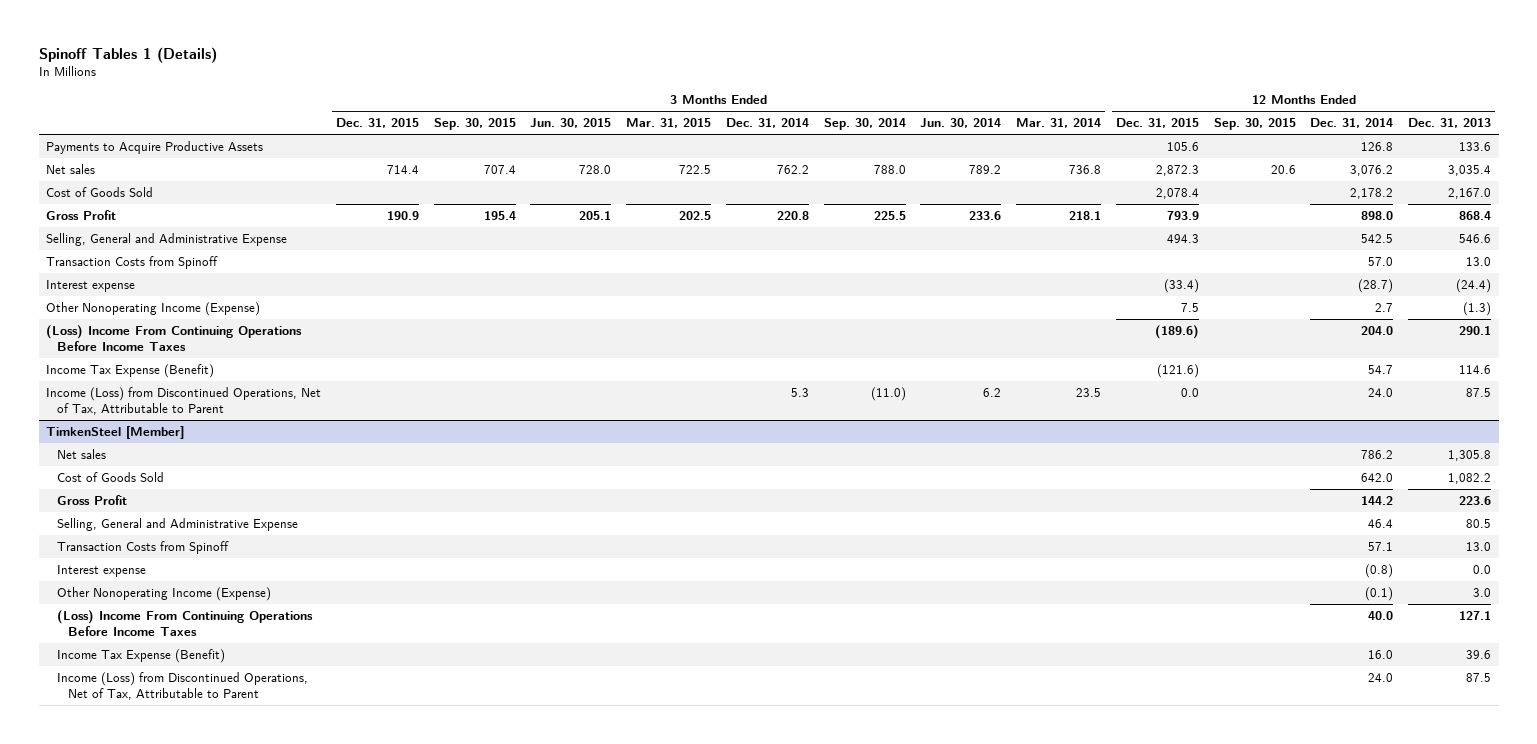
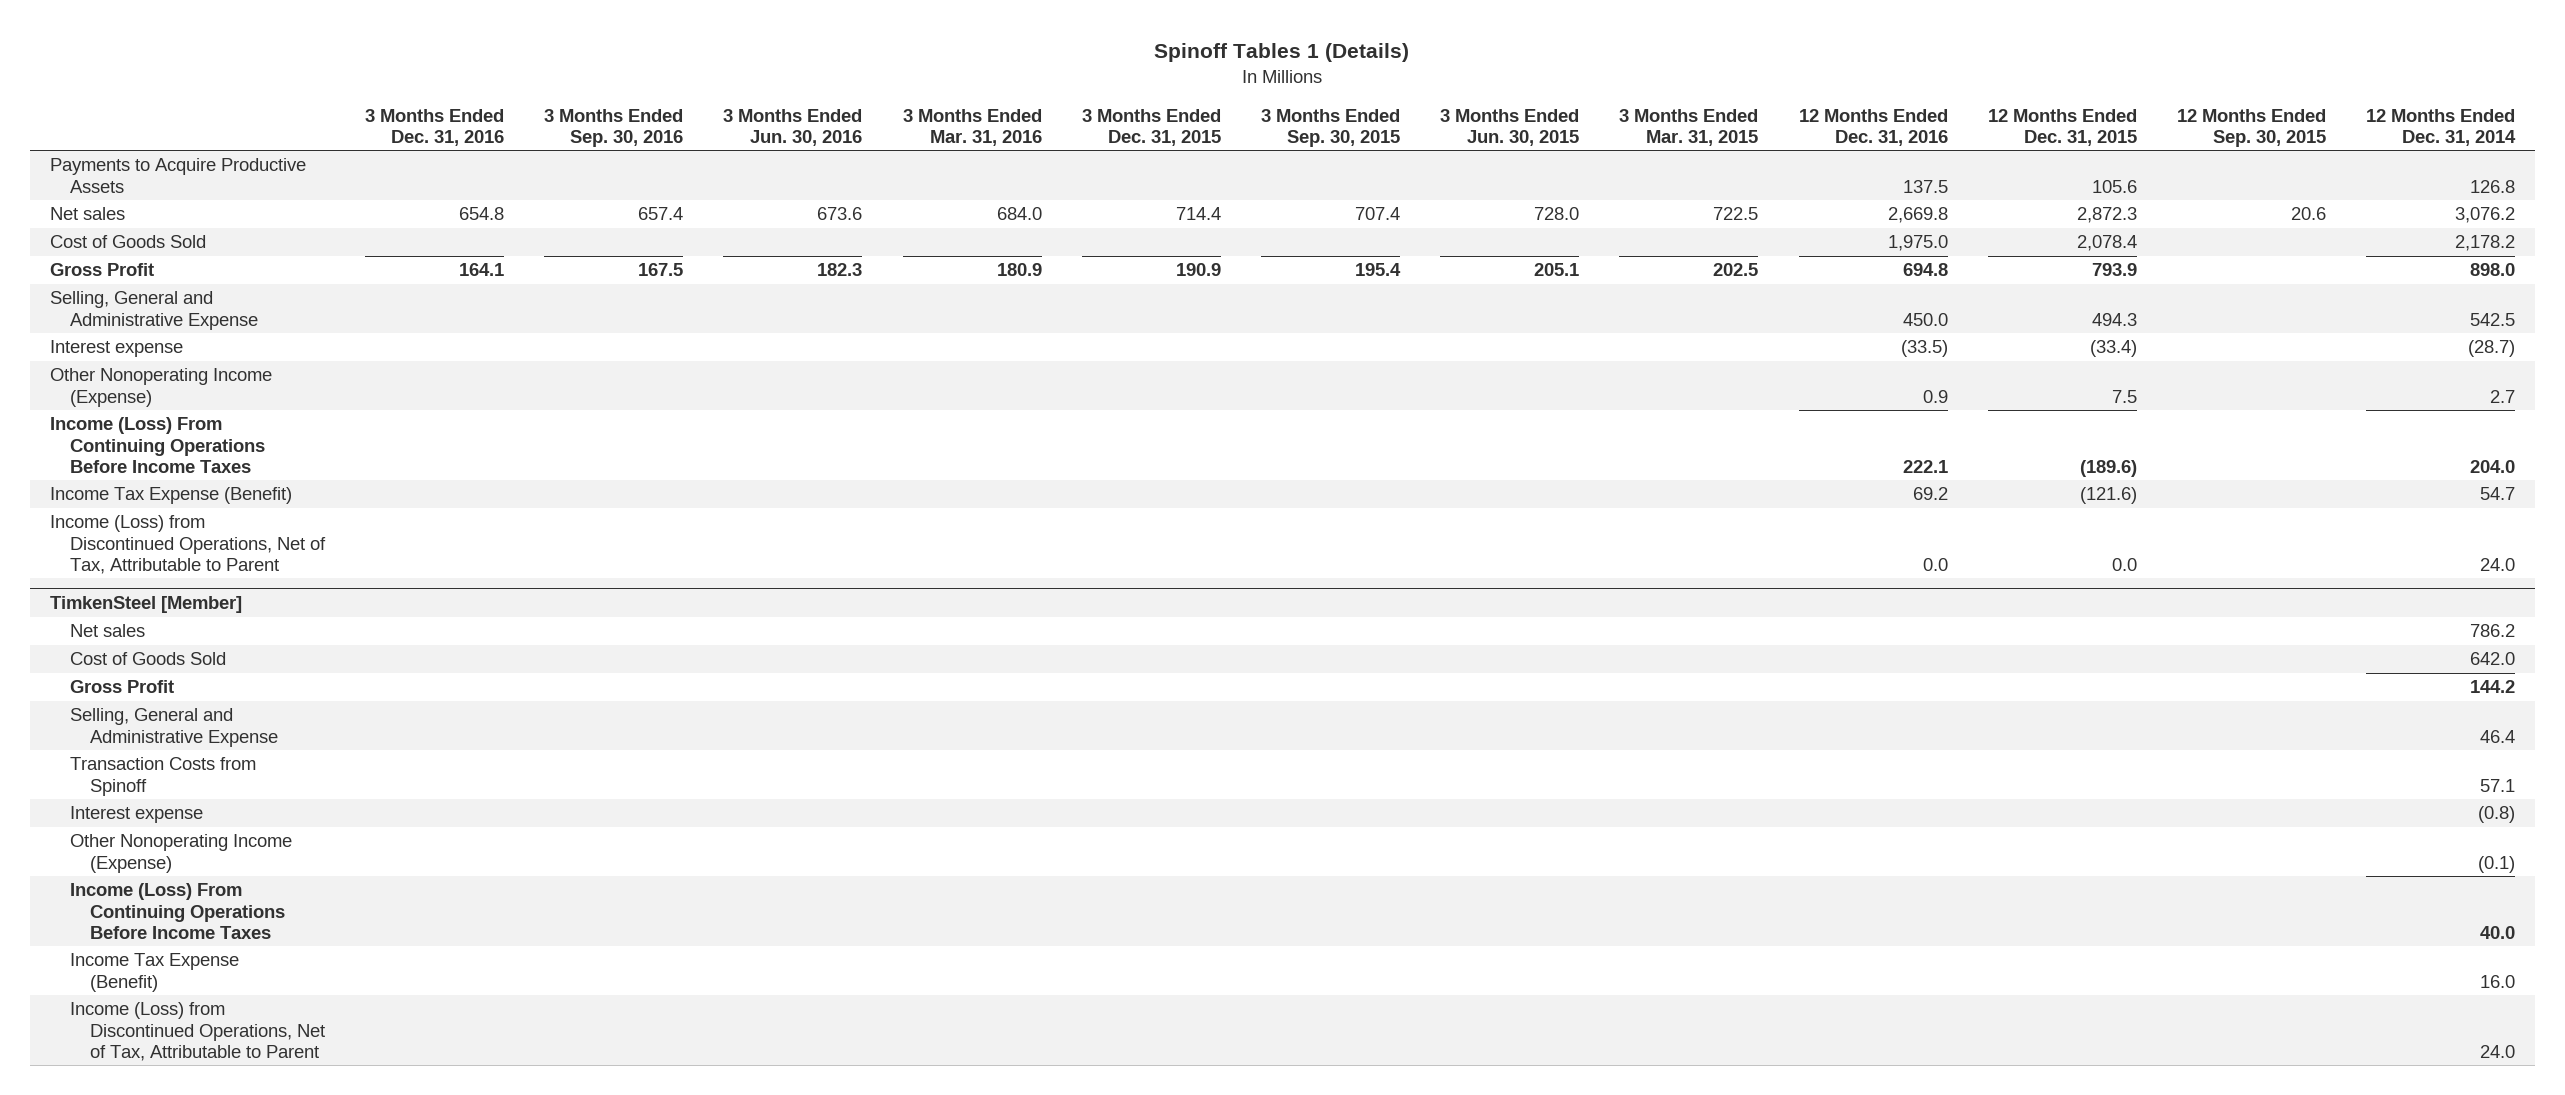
[725,118,809,129] Dec. 31, 2014 -> none
[823,118,906,131] Sep. 30, 2014 -> none
[920,118,1002,129] Jun. 30, 2014 -> none
[1016,118,1102,129] Mar. 31, 2014 -> none
[1408,118,1492,129] Dec. 31, 2013 -> none
none -> [364,108,504,146] 3 Months Ended Dec. 31, 2016
none -> [544,108,684,147] 3 Months Ended Sep. 30, 2016
none -> [723,108,863,146] 3 Months Ended Jun. 30, 2016
none -> [902,108,1042,146] 3 Months Ended Mar. 31, 2016
none -> [1798,108,1948,146] 12 Months Ended Dec. 31, 2016
[46,255,219,269] Transaction Costs from Spinoff -> none
[46,324,303,351] (Loss) Income From Continuing Operations Before Income Taxes -> [49,417,265,473] Income (Loss) From Continuing Operations Before Income Taxes
[56,609,313,636] (Loss) Income From Continuing Operations Before Income Taxes -> [69,883,285,939] Income (Loss) From Continuing Operations Before Income Taxes

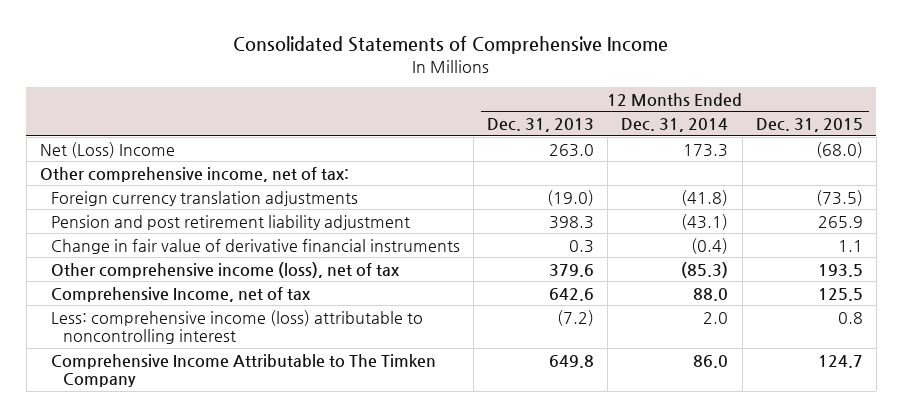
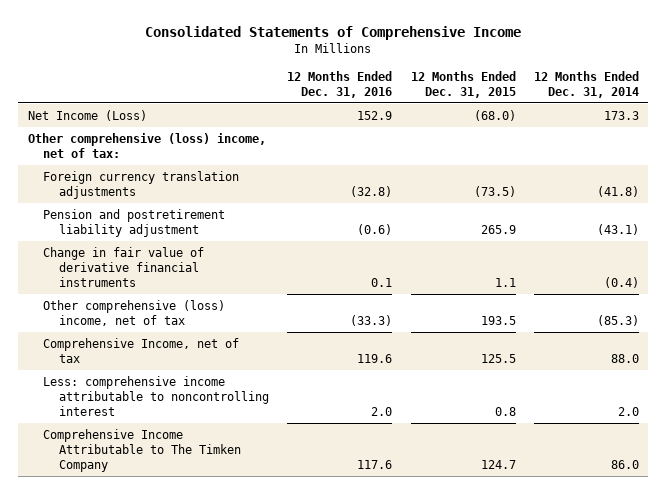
[487,118,595,133] Dec. 31, 2013 -> none
none -> [287,70,393,98] 12 Months Ended Dec. 31, 2016
[39,141,175,158] Net (Loss) Income -> [27,109,147,121] Net Income (Loss)
[39,166,349,182] Other comprehensive income, net of tax: -> [27,132,266,158] Other comprehensive (loss) income, net of tax:
[51,214,411,230] Pension and post retirement liability adjustment -> [43,208,226,237] Pension and postretirement liability adjustment
[51,261,401,278] Other comprehensive income (loss), net of tax -> [43,299,226,326] Other comprehensive (loss) income, net of tax
[51,309,424,344] Less: comprehensive income (loss) attributable to noncontrolling interest -> [43,375,269,417] Less: comprehensive income attributable to noncontrolling interest

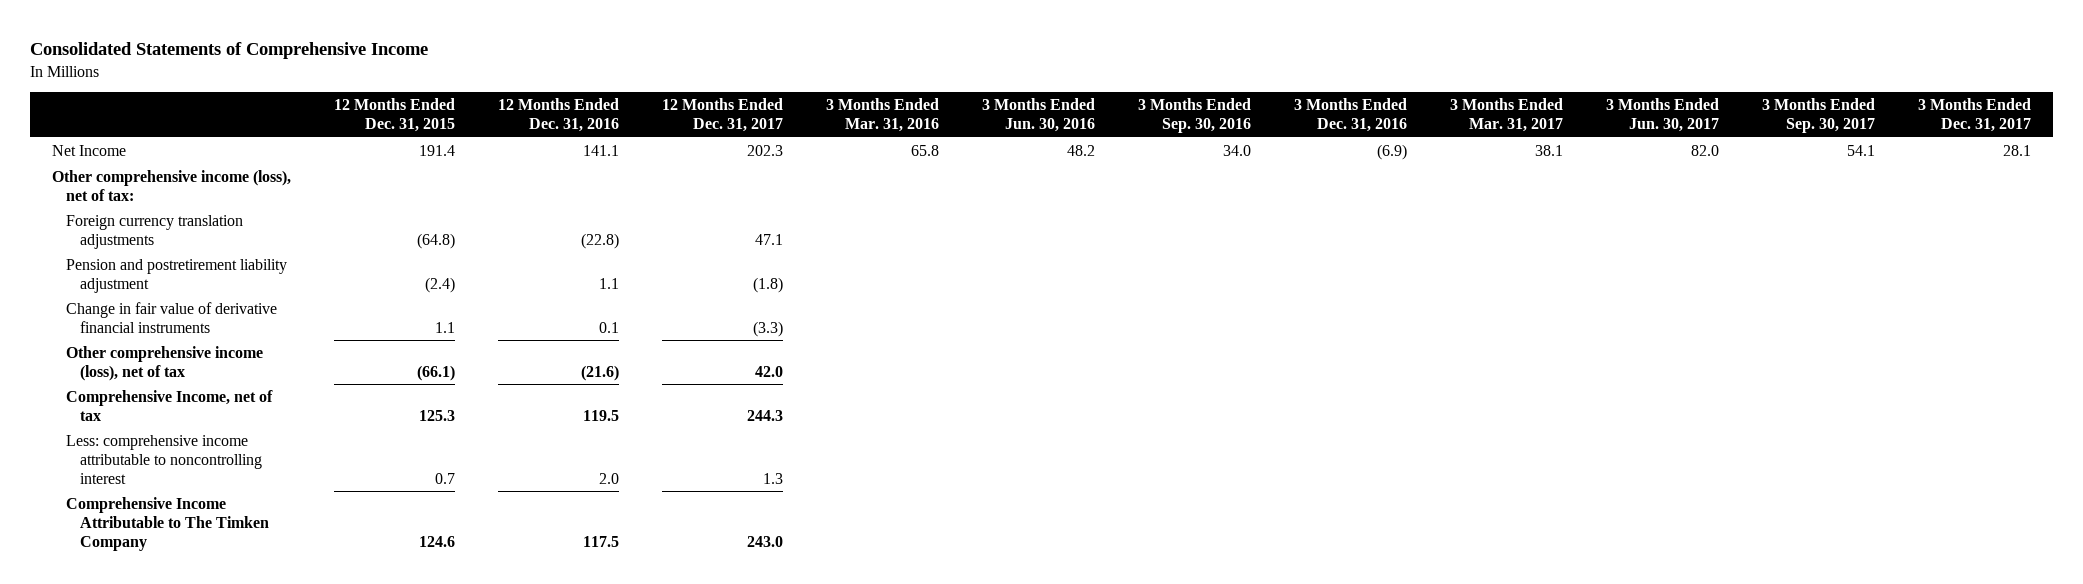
[534,70,640,98] 12 Months Ended Dec. 31, 2014 -> none
none -> [661,98,783,133] 12 Months Ended Dec. 31, 2017
none -> [825,98,939,133] 3 Months Ended Mar. 31, 2016
none -> [982,98,1096,133] 3 Months Ended Jun. 30, 2016
none -> [1138,98,1252,134] 3 Months Ended Sep. 30, 2016
none -> [1294,98,1408,133] 3 Months Ended Dec. 31, 2016
none -> [1450,98,1564,133] 3 Months Ended Mar. 31, 2017
none -> [1606,98,1720,133] 3 Months Ended Jun. 30, 2017
none -> [1762,98,1876,134] 3 Months Ended Sep. 30, 2017
none -> [1918,98,2032,133] 3 Months Ended Dec. 31, 2017
[27,109,147,121] Net Income (Loss) -> [51,144,126,156] Net Income
[357,110,393,120] 152.9 -> [582,144,619,156] 141.1
[473,109,516,121] (68.0) -> [418,144,455,156] 191.4
[27,132,266,158] Other comprehensive (loss) income, net of tax: -> [51,169,291,201] Other comprehensive income (loss), net of tax:
[350,185,393,197] (32.8) -> [580,232,619,249] (22.8)
[473,185,516,197] (73.5) -> [416,232,455,249] (64.8)
[357,223,393,235] (0.6) -> [598,277,619,289] 1.1
[480,224,516,234] 265.9 -> [424,276,455,293] (2.4)
[43,299,226,326] Other comprehensive (loss) income, net of tax -> [65,345,263,381] Other comprehensive income (loss), net of tax
[350,314,393,326] (33.3) -> [580,364,619,381] (21.6)
[480,315,516,325] 193.5 -> [416,364,455,381] (66.1)
[357,353,393,363] 119.6 -> [582,409,619,421] 119.5
[480,353,516,363] 125.5 -> [418,409,455,421] 125.3
[494,407,516,417] 0.8 -> [434,472,455,484] 0.7
[357,460,393,470] 117.6 -> [582,535,619,547] 117.5
[480,460,516,470] 124.7 -> [418,535,455,547] 124.6

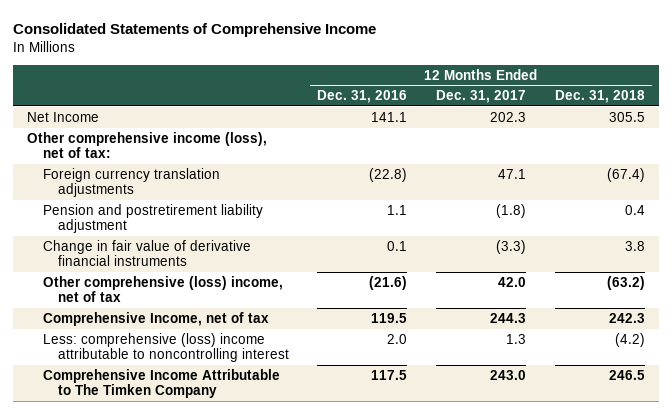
[333,98,455,133] 12 Months Ended Dec. 31, 2015 -> none
[825,98,939,133] 3 Months Ended Mar. 31, 2016 -> none
[982,98,1096,133] 3 Months Ended Jun. 30, 2016 -> none
[1138,98,1252,134] 3 Months Ended Sep. 30, 2016 -> none
[1294,98,1408,133] 3 Months Ended Dec. 31, 2016 -> none
[1450,98,1564,133] 3 Months Ended Mar. 31, 2017 -> none
[1606,98,1720,133] 3 Months Ended Jun. 30, 2017 -> none
[1762,98,1876,134] 3 Months Ended Sep. 30, 2017 -> none
[1918,98,2032,133] 3 Months Ended Dec. 31, 2017 -> none
none -> [555,90,646,104] Dec. 31, 2018
[65,345,263,381] Other comprehensive income (loss), net of tax -> [42,275,283,303] Other comprehensive (loss) income, net of tax
[65,434,262,484] Less: comprehensive income attributable to noncontrolling interest -> [42,332,289,363] Less: comprehensive (loss) income attributable to noncontrolling interest

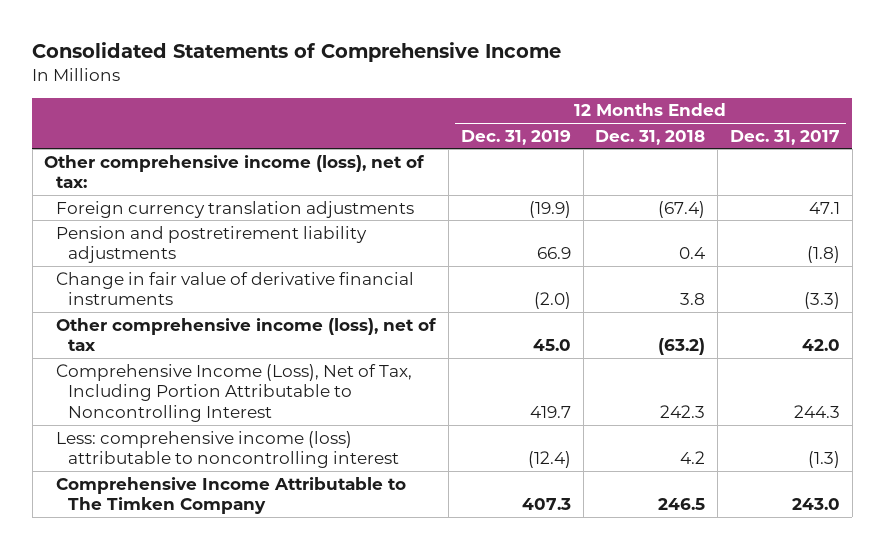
[317,90,408,104] Dec. 31, 2016 -> none
none -> [460,129,571,145] Dec. 31, 2019
[27,111,100,122] Net Income -> none
[42,203,263,234] Pension and postretirement liability adjustment -> [56,225,368,264] Pension and postretirement liability adjustments
[42,275,283,303] Other comprehensive (loss) income, net of tax -> [56,317,438,352] Other comprehensive income (loss), net of tax
[42,311,269,326] Comprehensive Income, net of tax -> [56,363,413,423] Comprehensive Income (Loss), Net of Tax, Including Portion Attributable to Noncontrolling Interest
[42,332,289,363] Less: comprehensive (loss) income attributable to noncontrolling interest -> [56,430,400,469] Less: comprehensive income (loss) attributable to noncontrolling interest
[506,333,527,344] 1.3 -> [808,451,841,469] (1.3)
[615,332,646,347] (4.2) -> [680,451,706,465] 4.2

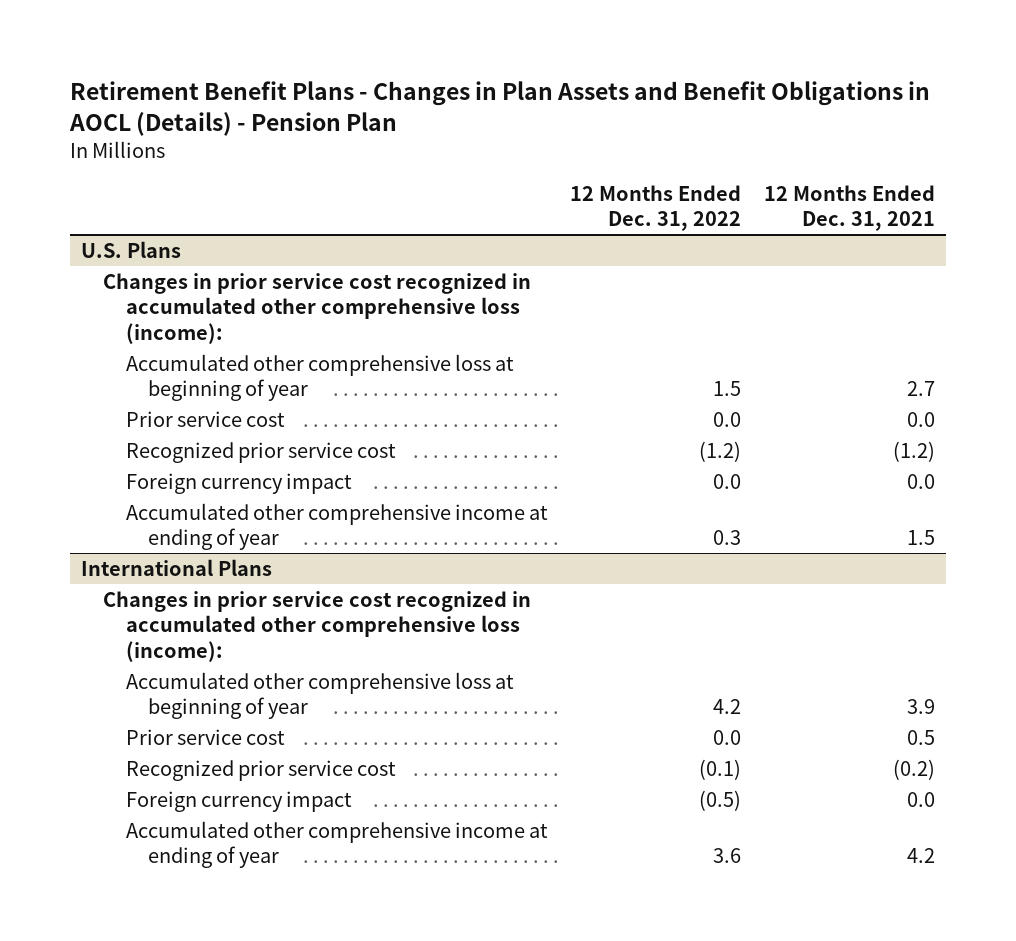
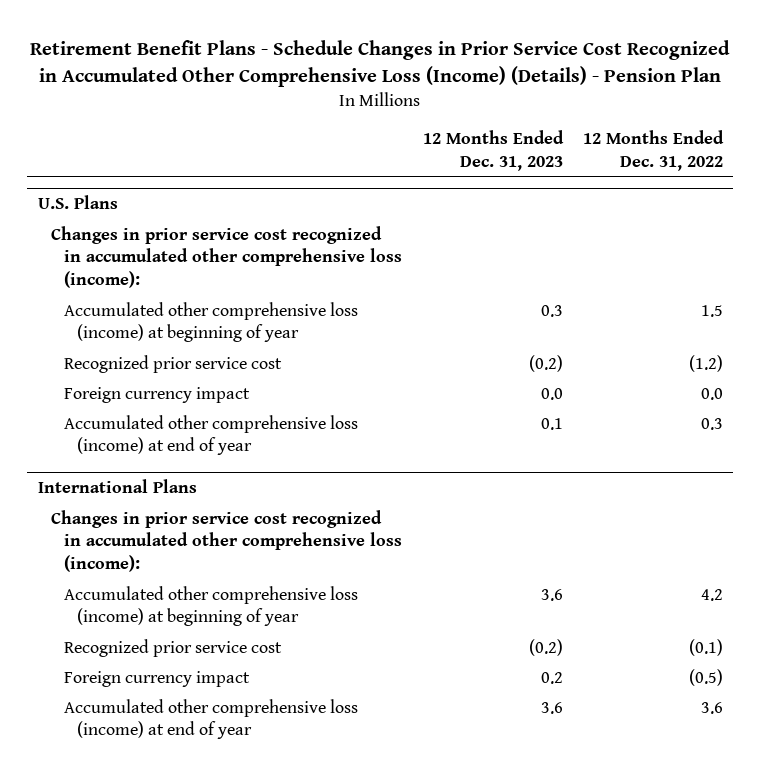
[68,81,930,137] Retirement Benefit Plans - Changes in Plan Assets and Benefit Obligations in AOCL (Details) - Pension Plan -> [30,39,731,88] Retirement Benefit Plans - Schedule Changes in Prior Service Cost Recognized in Accumulated Other Comprehensive Loss (Income) (Details) - Pension Plan
[763,184,935,232] 12 Months Ended Dec. 31, 2021 -> none
none -> [422,130,564,171] 12 Months Ended Dec. 31, 2023
[125,410,285,427] Prior service cost -> none
[125,353,514,402] Accumulated other comprehensive loss at beginning of year -> [64,301,359,343] Accumulated other comprehensive loss (income) at beginning of year
[125,502,548,551] Accumulated other comprehensive income at ending of year -> [64,414,359,456] Accumulated other comprehensive loss (income) at end of year
[125,728,285,745] Prior service cost -> none
[125,671,514,720] Accumulated other comprehensive loss at beginning of year -> [64,585,359,627] Accumulated other comprehensive loss (income) at beginning of year
[125,820,548,869] Accumulated other comprehensive income at ending of year -> [64,698,359,740] Accumulated other comprehensive loss (income) at end of year

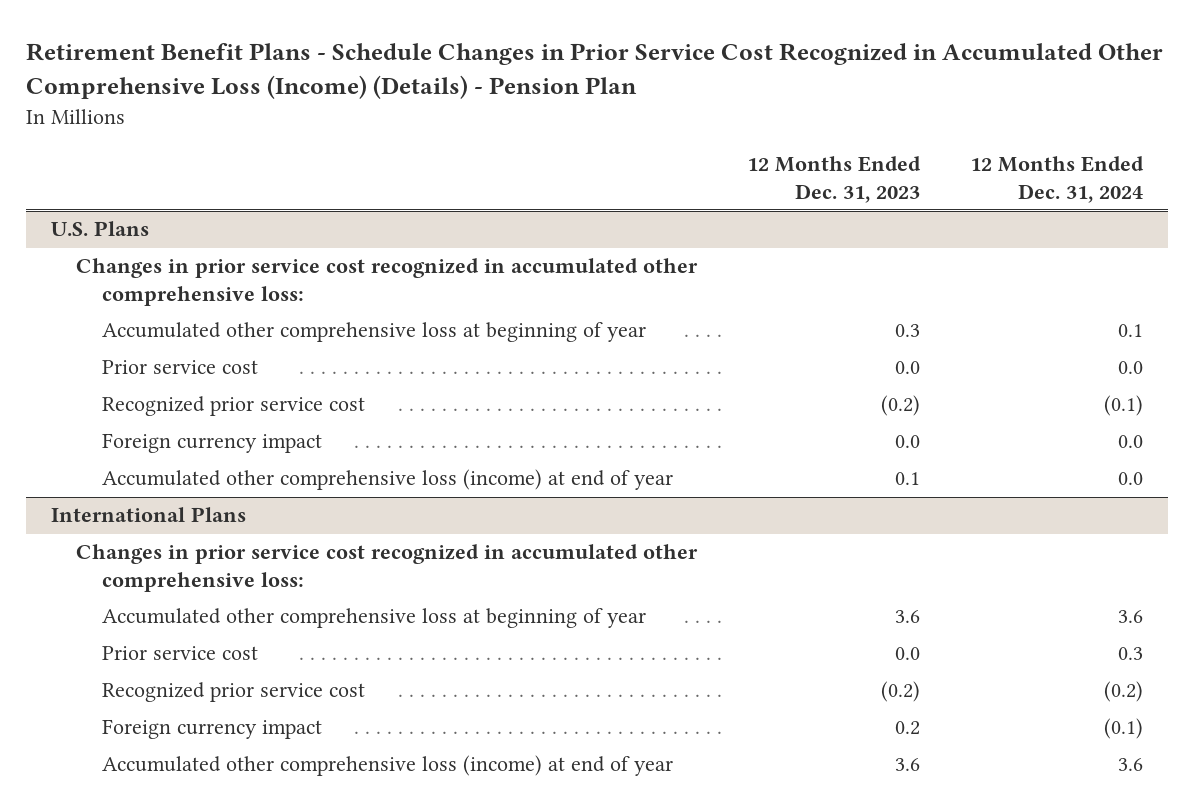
[583,130,725,171] 12 Months Ended Dec. 31, 2022 -> none
none -> [969,156,1144,203] 12 Months Ended Dec. 31, 2024
[50,225,403,288] Changes in prior service cost recognized in accumulated other comprehensive loss (income): -> [76,258,699,307] Changes in prior service cost recognized in accumulated other comprehensive loss:
[64,301,359,343] Accumulated other comprehensive loss (income) at beginning of year -> [101,322,646,343] Accumulated other comprehensive loss at beginning of year
none -> [101,360,258,375] Prior service cost
[50,509,403,572] Changes in prior service cost recognized in accumulated other comprehensive loss (income): -> [76,544,699,593] Changes in prior service cost recognized in accumulated other comprehensive loss:
[64,585,359,627] Accumulated other comprehensive loss (income) at beginning of year -> [101,608,646,629] Accumulated other comprehensive loss at beginning of year
none -> [101,646,258,661] Prior service cost

